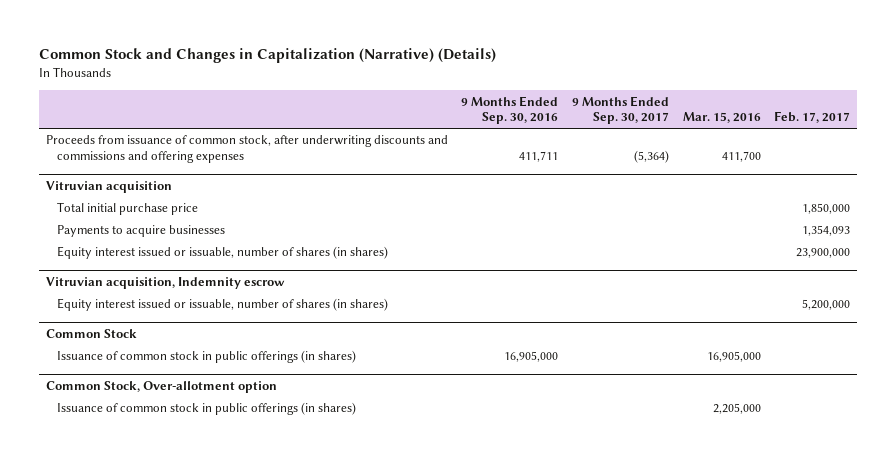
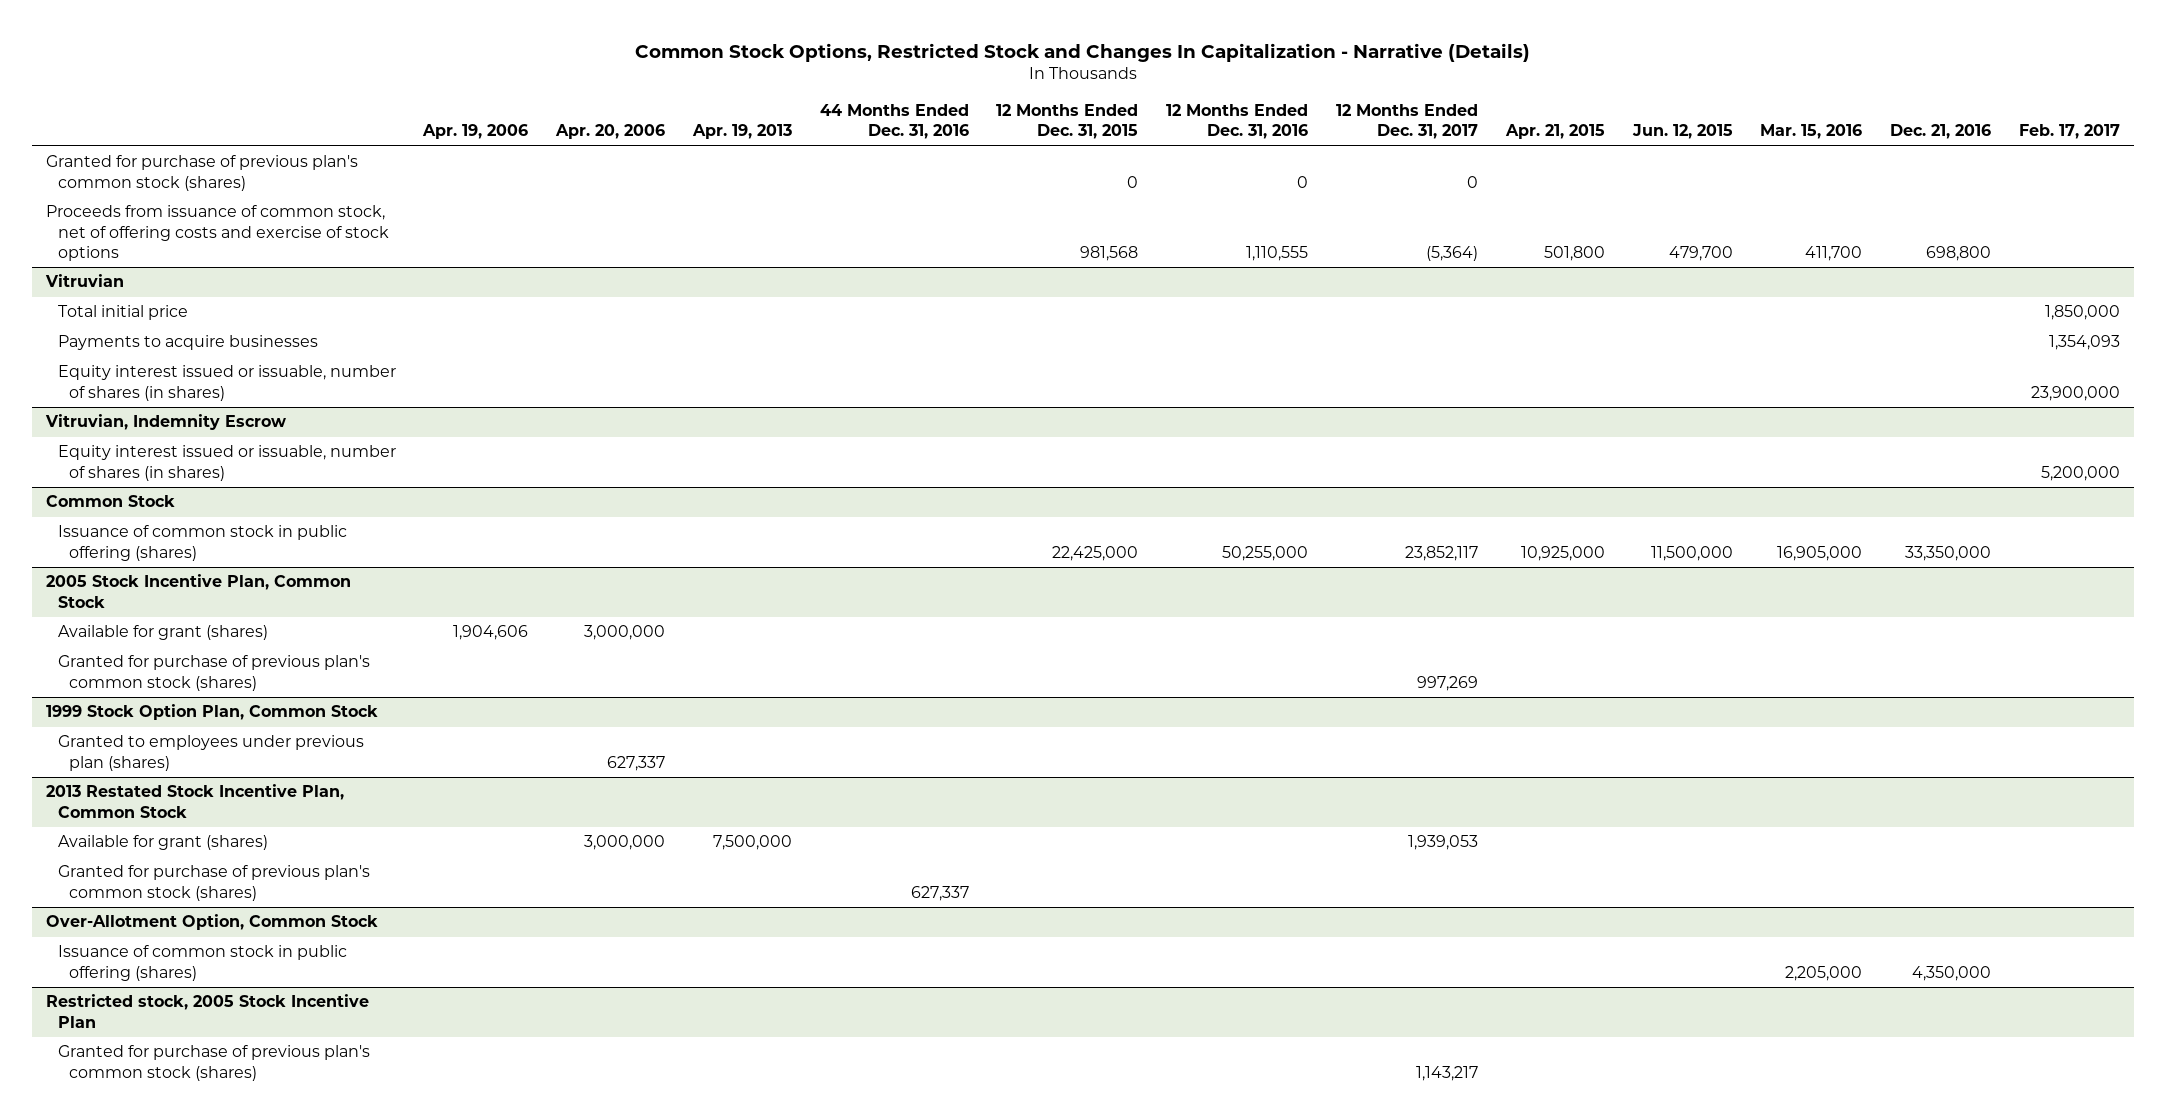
[38,48,496,64] Common Stock and Changes in Capitalization (Narrative) (Details) -> [635,42,1531,62] Common Stock Options, Restricted Stock and Changes In Capitalization - Narrative (Details)
[461,95,559,125] 9 Months Ended Sep. 30, 2016 -> none
[571,95,669,125] 9 Months Ended Sep. 30, 2017 -> none
none -> [422,124,529,140] Apr. 19, 2006
none -> [555,124,666,140] Apr. 20, 2006
none -> [691,124,792,140] Apr. 19, 2013
none -> [819,104,969,140] 44 Months Ended Dec. 31, 2016
none -> [996,104,1139,140] 12 Months Ended Dec. 31, 2015
none -> [1166,104,1309,140] 12 Months Ended Dec. 31, 2016
none -> [1335,104,1478,140] 12 Months Ended Dec. 31, 2017
none -> [1504,124,1605,140] Apr. 21, 2015
none -> [1631,124,1733,140] Jun. 12, 2015
none -> [1890,124,1992,140] Dec. 21, 2016
none -> [46,155,359,191] Granted for purchase of previous plan's common stock (shares)
[45,135,448,164] Proceeds from issuance of common stock, after underwriting discounts and commissions and offering expenses -> [46,205,389,261] Proceeds from issuance of common stock, net of offering costs and exercise of stock options
[45,181,172,194] Vitruvian acquisition -> [45,274,125,288] Vitruvian
[56,202,198,216] Total initial purchase price -> [57,305,188,321] Total initial price
[45,277,285,290] Vitruvian acquisition, Indemnity escrow -> [45,414,287,431] Vitruvian, Indemnity Escrow
[56,350,356,364] Issuance of common stock in public offerings (in shares) -> [57,525,347,561] Issuance of common stock in public offering (shares)
none -> [46,574,352,608] 2005 Stock Incentive Plan, Common Stock
none -> [57,625,268,641] Available for grant (shares)
none -> [57,655,370,691] Granted for purchase of previous plan's common stock (shares)
none -> [46,704,379,721] 1999 Stock Option Plan, Common Stock
none -> [57,735,364,771] Granted to employees under previous plan (shares)
none -> [46,784,345,818] 2013 Restated Stock Incentive Plan, Common Stock
none -> [57,835,268,851] Available for grant (shares)
none -> [57,865,370,901] Granted for purchase of previous plan's common stock (shares)
[45,381,277,394] Common Stock, Over-allotment option -> [46,914,379,931] Over-Allotment Option, Common Stock
[56,402,356,416] Issuance of common stock in public offerings (in shares) -> [57,945,347,981] Issuance of common stock in public offering (shares)
none -> [46,994,370,1028] Restricted stock, 2005 Stock Incentive Plan
none -> [57,1045,370,1081] Granted for purchase of previous plan's common stock (shares)

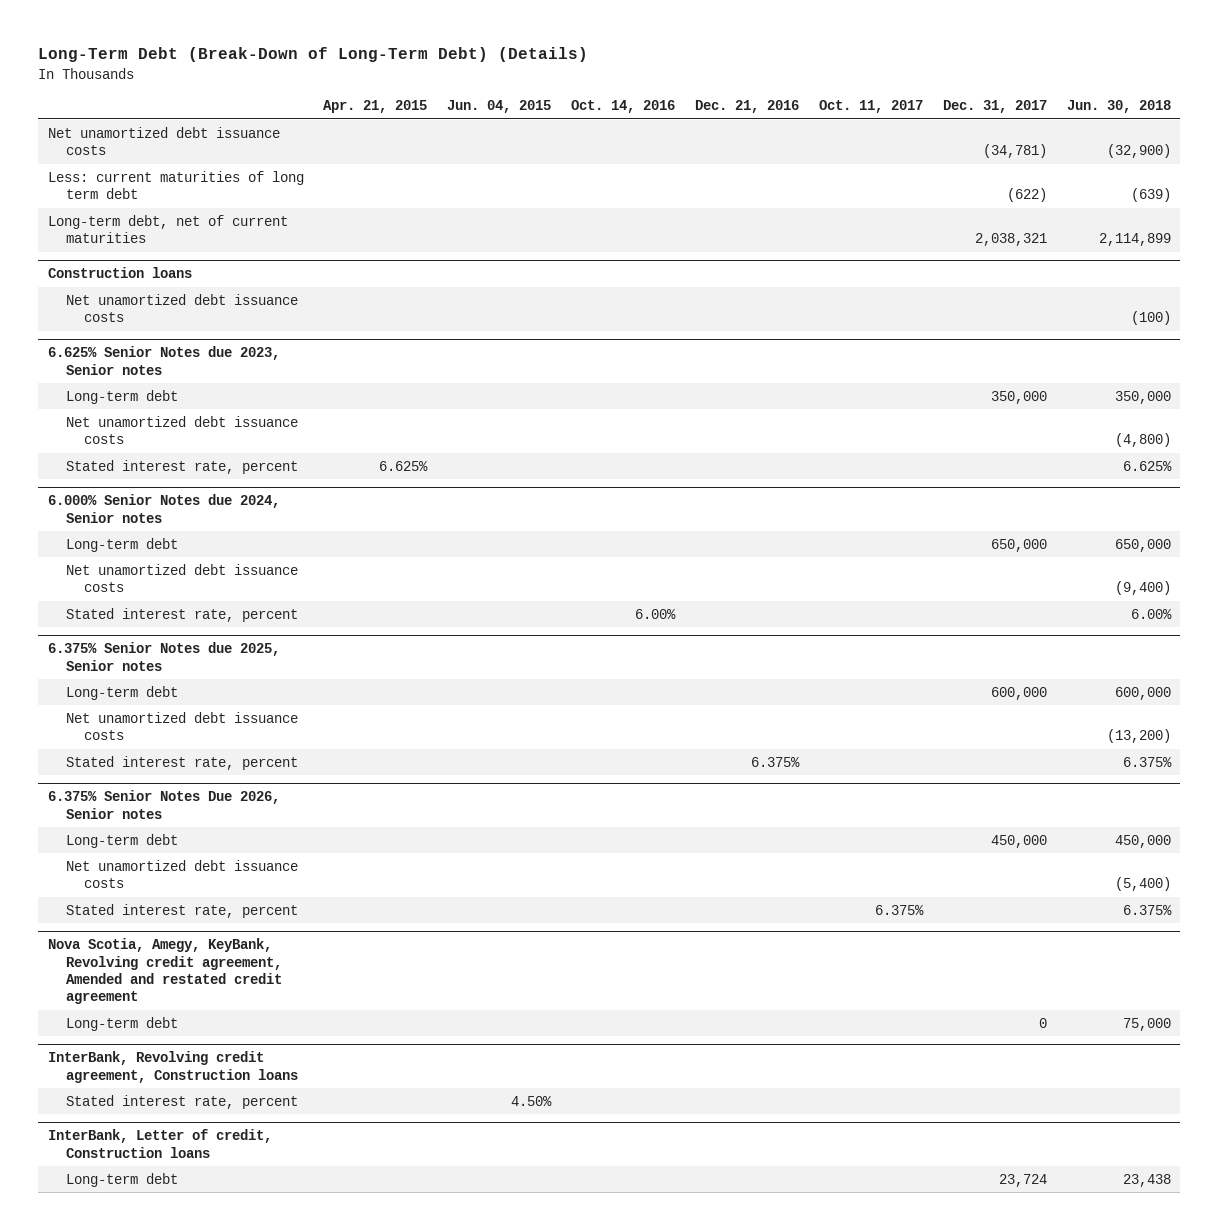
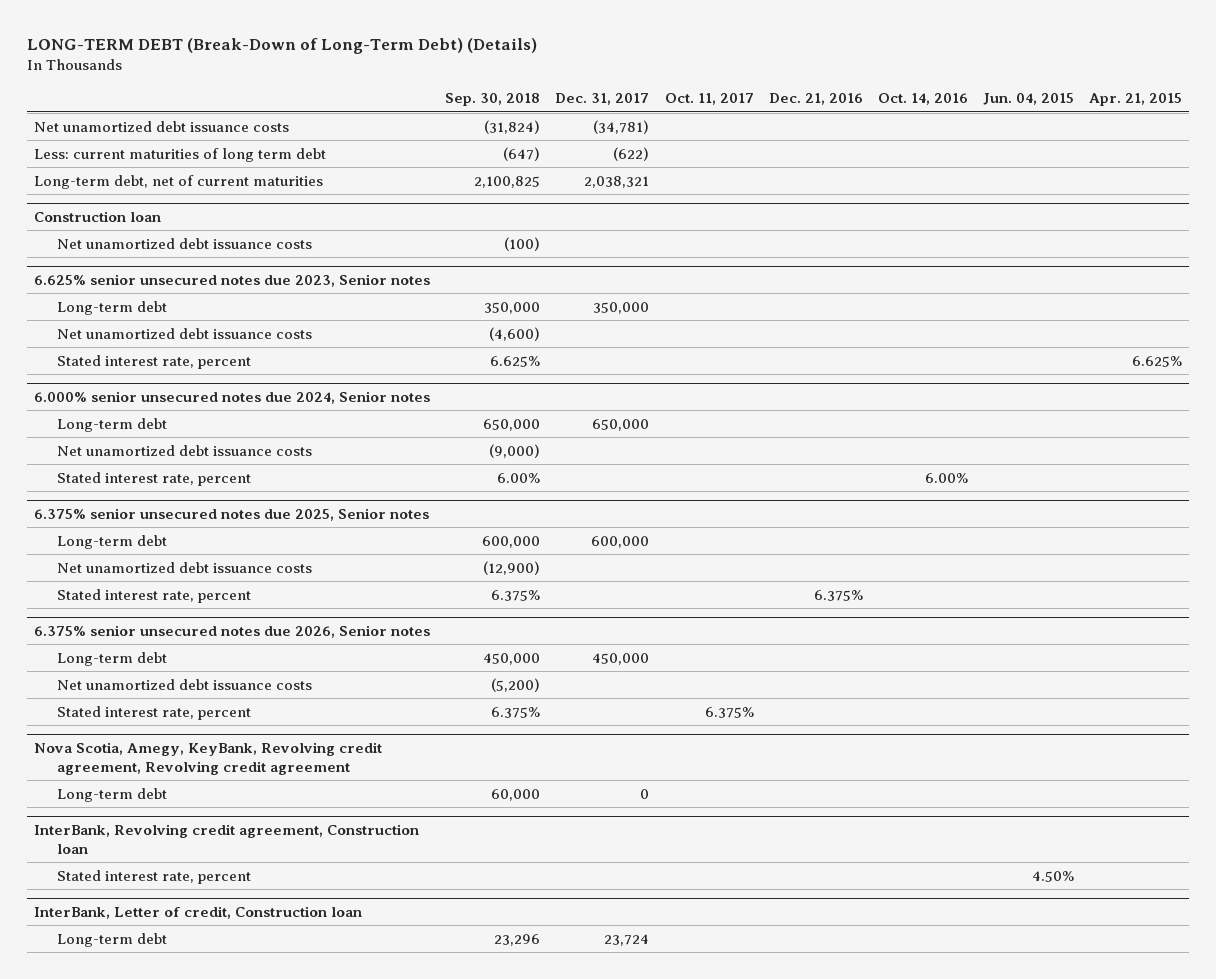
[37,47,588,63] Long-Term Debt (Break-Down of Long-Term Debt) (Details) -> [26,37,537,54] LONG-TERM DEBT (Break-Down of Long-Term Debt) (Details)
[1066,100,1171,114] Jun. 30, 2018 -> none
none -> [445,93,541,107] Sep. 30, 2018
[47,267,192,279] Construction loans -> [34,211,162,223] Construction loan
[47,346,280,375] 6.625% Senior Notes due 2023, Senior notes -> [34,274,431,288] 6.625% senior unsecured notes due 2023, Senior notes
[47,494,280,523] 6.000% Senior Notes due 2024, Senior notes -> [34,391,431,405] 6.000% senior unsecured notes due 2024, Senior notes
[47,642,280,671] 6.375% Senior Notes due 2025, Senior notes -> [34,508,430,522] 6.375% senior unsecured notes due 2025, Senior notes
[47,790,280,819] 6.375% Senior Notes Due 2026, Senior notes -> [34,625,431,639] 6.375% senior unsecured notes due 2026, Senior notes
[47,938,282,1005] Nova Scotia, Amegy, KeyBank, Revolving credit agreement, Amended and restated credit agreement -> [34,742,383,776] Nova Scotia, Amegy, KeyBank, Revolving credit agreement, Revolving credit agreement
[47,1051,298,1083] InterBank, Revolving credit agreement, Construction loans -> [34,824,420,855] InterBank, Revolving credit agreement, Construction loan
[47,1129,272,1158] InterBank, Letter of credit, Construction loans -> [34,906,363,920] InterBank, Letter of credit, Construction loan

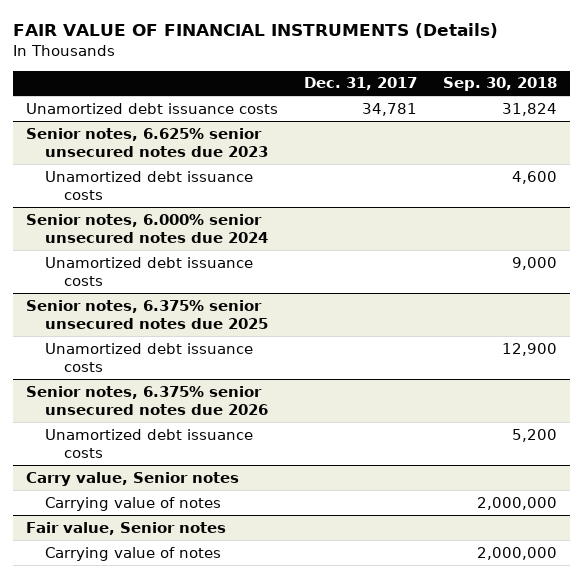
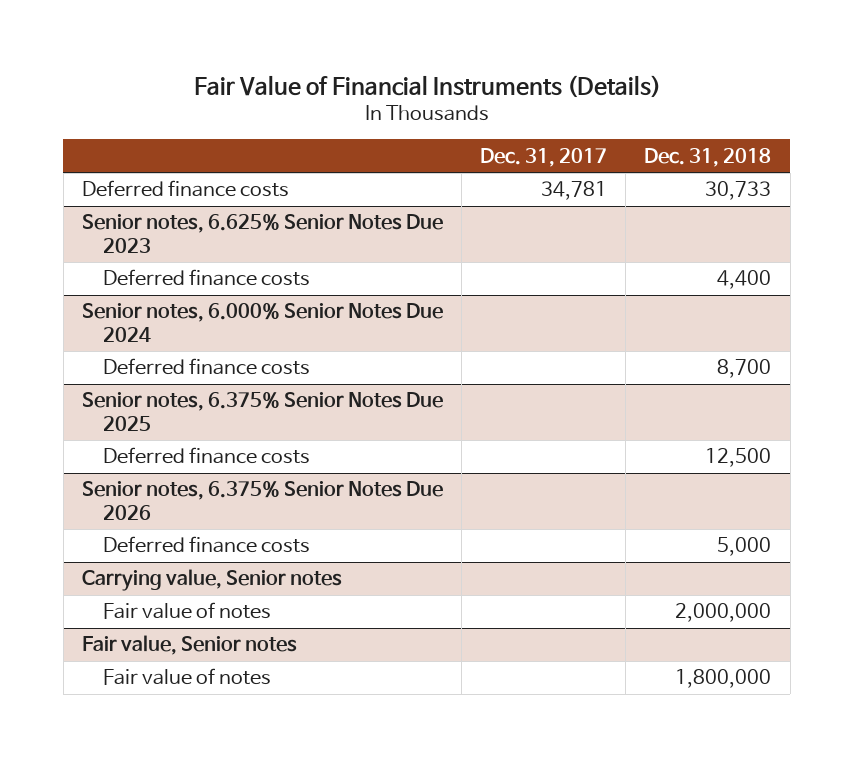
[13,22,499,38] FAIR VALUE OF FINANCIAL INSTRUMENTS (Details) -> [193,74,661,98] Fair Value of Financial Instruments (Details)
[442,77,557,92] Sep. 30, 2018 -> none
none -> [644,147,772,167] Dec. 31, 2018
[26,102,279,114] Unamortized debt issuance costs -> [82,180,290,198] Deferred finance costs
[26,127,269,158] Senior notes, 6.625% senior unsecured notes due 2023 -> [82,214,444,253] Senior notes, 6.625% Senior Notes Due 2023
[45,170,254,201] Unamortized debt issuance costs -> [103,269,311,287] Deferred finance costs
[26,213,269,244] Senior notes, 6.000% senior unsecured notes due 2024 -> [82,303,444,342] Senior notes, 6.000% Senior Notes Due 2024
[45,256,254,287] Unamortized debt issuance costs -> [103,358,311,376] Deferred finance costs
[26,299,269,330] Senior notes, 6.375% senior unsecured notes due 2025 -> [82,392,444,431] Senior notes, 6.375% Senior Notes Due 2025
[45,342,254,373] Unamortized debt issuance costs -> [103,447,311,465] Deferred finance costs
[26,385,269,416] Senior notes, 6.375% senior unsecured notes due 2026 -> [82,481,444,520] Senior notes, 6.375% Senior Notes Due 2026
[45,428,254,459] Unamortized debt issuance costs -> [103,536,311,554] Deferred finance costs
[26,471,240,486] Carry value, Senior notes -> [82,569,343,592] Carrying value, Senior notes
[45,496,222,511] Carrying value of notes -> [103,602,272,620] Fair value of notes
[45,546,222,561] Carrying value of notes -> [103,668,272,686] Fair value of notes

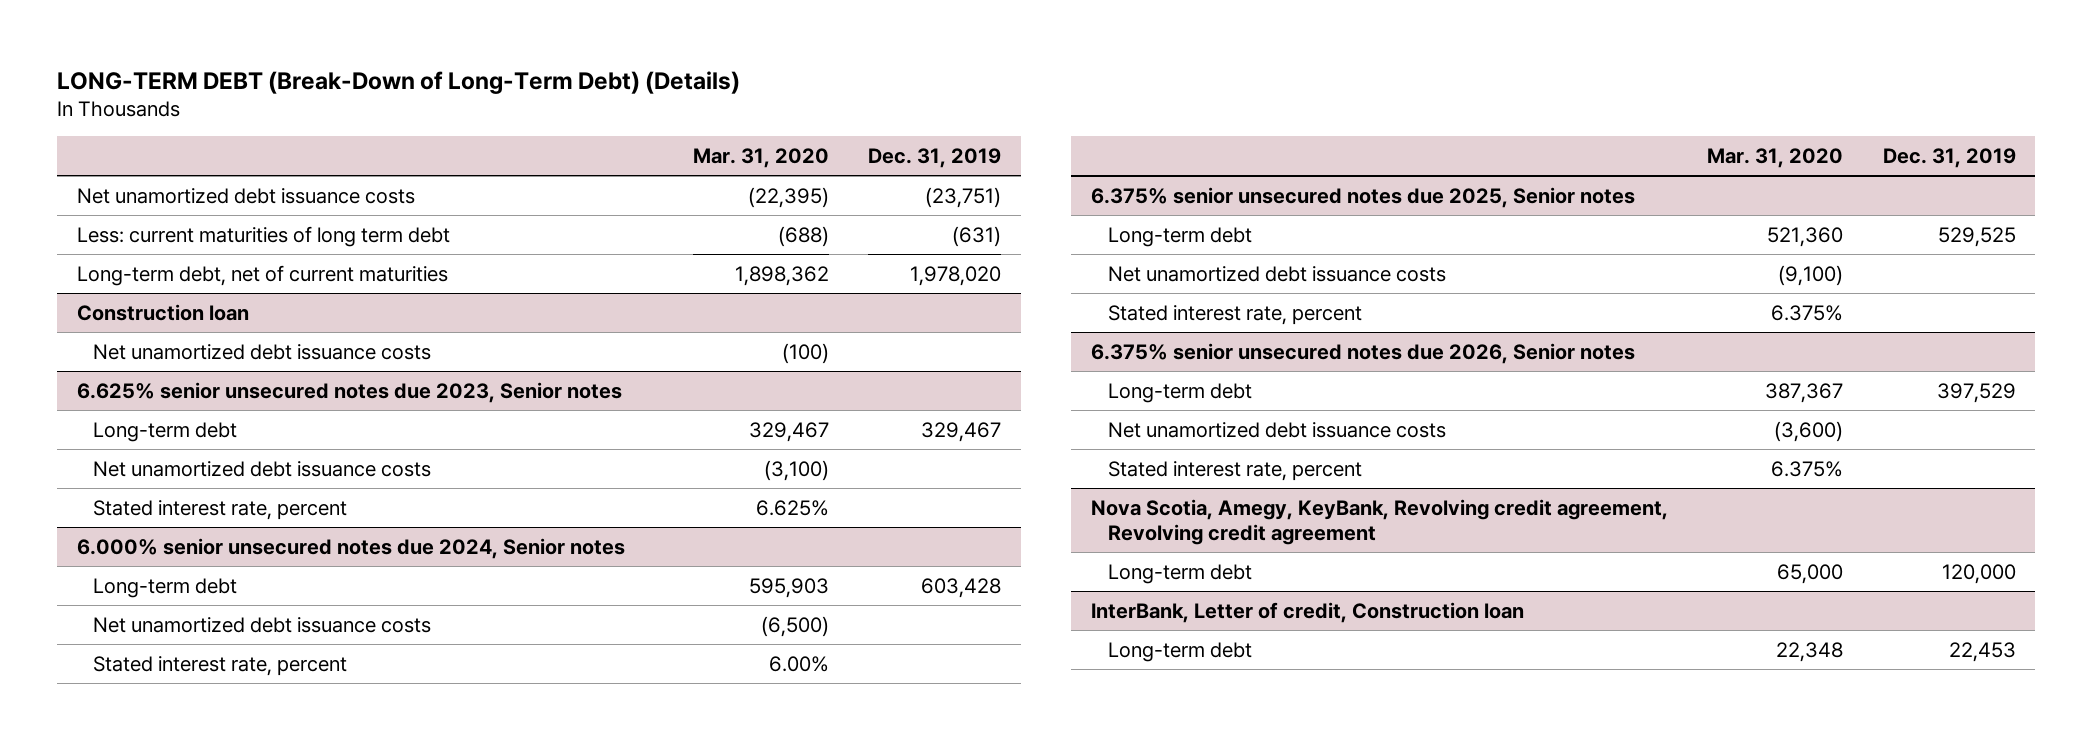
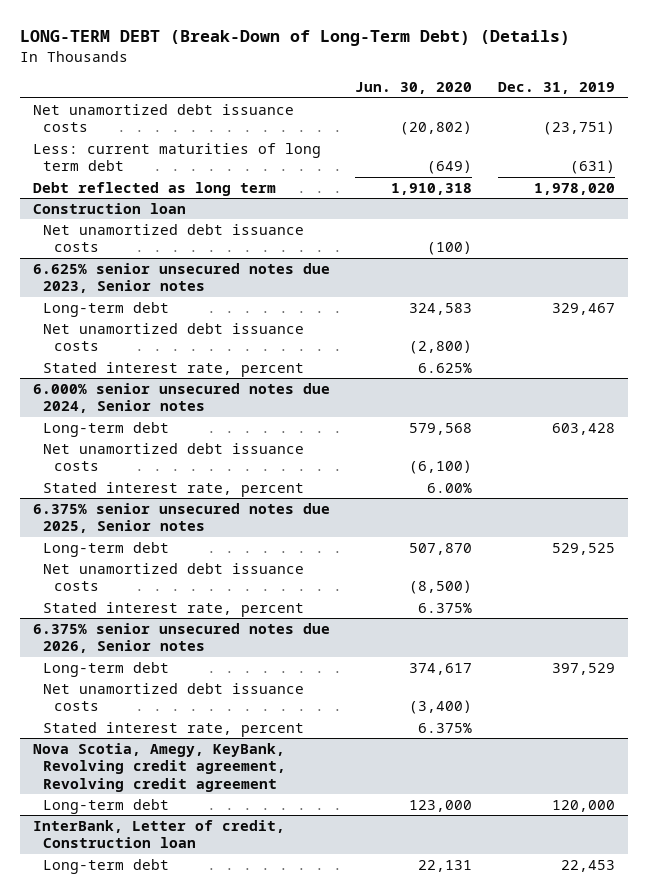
[692,148,829,169] Mar. 31, 2020 -> none
none -> [355,82,473,95] Jun. 30, 2020
[76,264,448,286] Long-term debt, net of current maturities -> [32,181,276,196] Debt reflected as long term

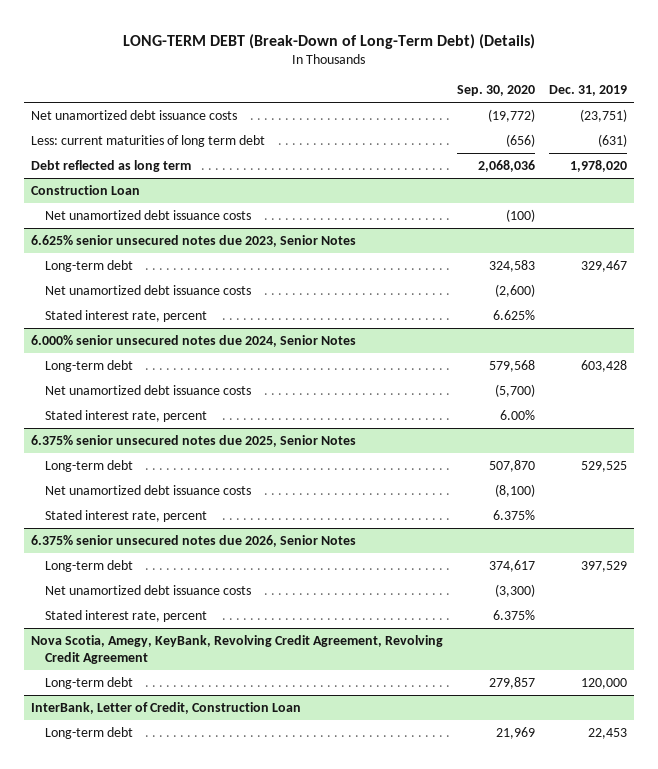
[355,82,473,95] Jun. 30, 2020 -> none
none -> [457,85,536,97] Sep. 30, 2020
[32,202,186,214] Construction loan -> [31,184,141,195] Construction Loan
[32,262,330,294] 6.625% senior unsecured notes due 2023, Senior notes -> [31,234,357,247] 6.625% senior unsecured notes due 2023, Senior Notes
[32,382,330,414] 6.000% senior unsecured notes due 2024, Senior notes -> [31,334,357,347] 6.000% senior unsecured notes due 2024, Senior Notes
[32,502,330,534] 6.375% senior unsecured notes due 2025, Senior notes -> [31,434,357,447] 6.375% senior unsecured notes due 2025, Senior Notes
[32,622,330,654] 6.375% senior unsecured notes due 2026, Senior notes -> [31,534,357,547] 6.375% senior unsecured notes due 2026, Senior Notes
[32,742,287,792] Nova Scotia, Amegy, KeyBank, Revolving credit agreement, Revolving credit agreement -> [31,634,444,664] Nova Scotia, Amegy, KeyBank, Revolving Credit Agreement, Revolving Credit Agreement
[32,819,285,849] InterBank, Letter of credit, Construction loan -> [31,701,302,714] InterBank, Letter of Credit, Construction Loan

